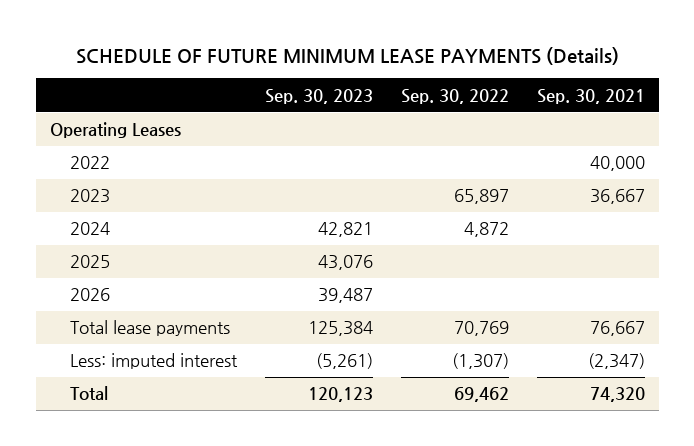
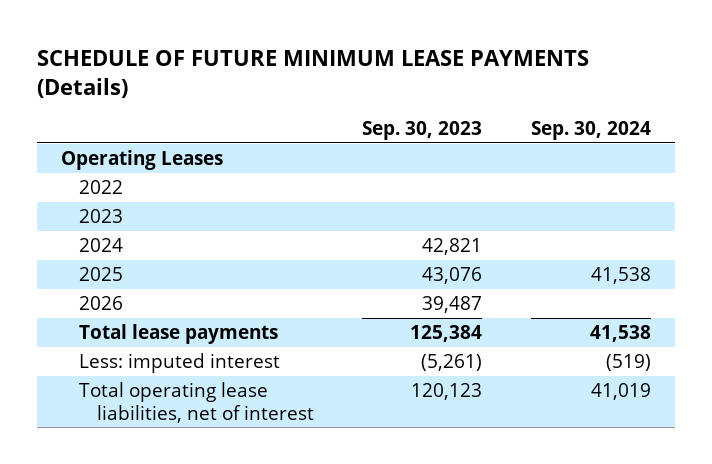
[401,88,510,104] Sep. 30, 2022 -> none
[536,88,645,104] Sep. 30, 2021 -> none
none -> [530,120,651,140] Sep. 30, 2024
[70,386,109,401] Total -> [79,382,315,423] Total operating lease liabilities, net of interest

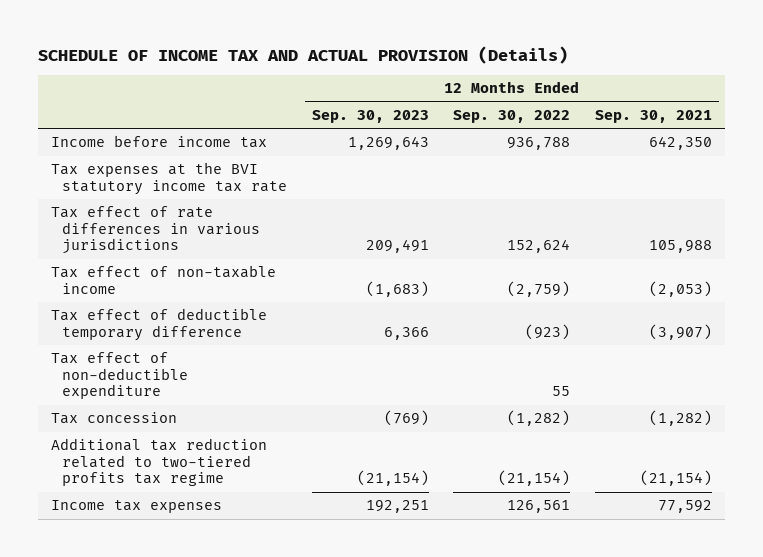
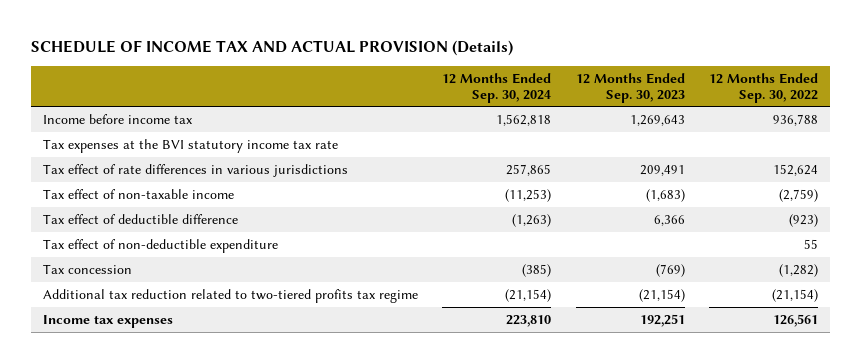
[595,110,713,124] Sep. 30, 2021 -> none
none -> [442,72,552,103] 12 Months Ended Sep. 30, 2024
[50,308,267,341] Tax effect of deductible temporary difference -> [42,213,238,224] Tax effect of deductible difference

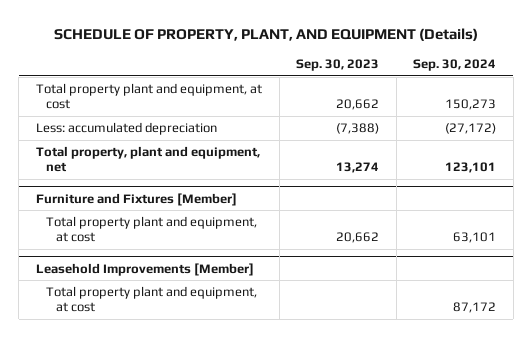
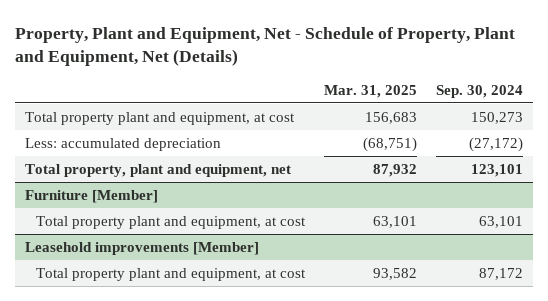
[54,27,479,41] SCHEDULE OF PROPERTY, PLANT, AND EQUIPMENT (Details) -> [15,26,516,66] Property, Plant and Equipment, Net - Schedule of Property, Plant and Equipment, Net (Details)
[296,58,380,71] Sep. 30, 2023 -> none
none -> [324,84,418,98] Mar. 31, 2025
[35,192,237,206] Furniture and Fixtures [Member] -> [24,189,158,203] Furniture [Member]
[35,262,254,276] Leasehold Improvements [Member] -> [24,241,259,255] Leasehold improvements [Member]

